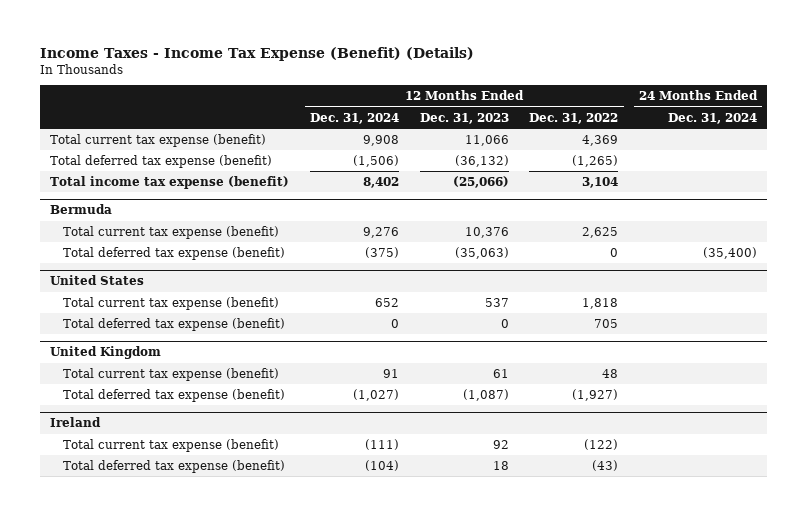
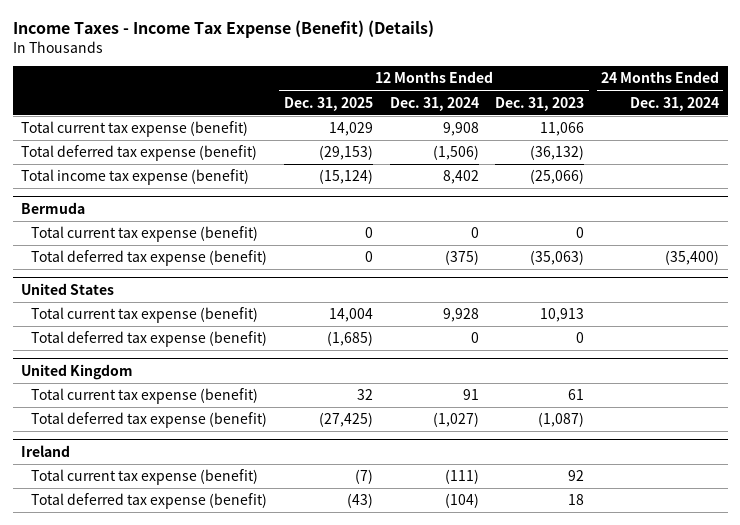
[529,112,619,124] Dec. 31, 2022 -> none
none -> [283,96,373,111] Dec. 31, 2025
[363,226,400,238] 9,276 -> [470,227,479,239] 0
[464,226,509,238] 10,376 -> [576,227,585,239] 0
[375,297,400,307] 652 -> [442,308,479,323] 9,928
[484,297,509,307] 537 -> [540,308,585,323] 10,913

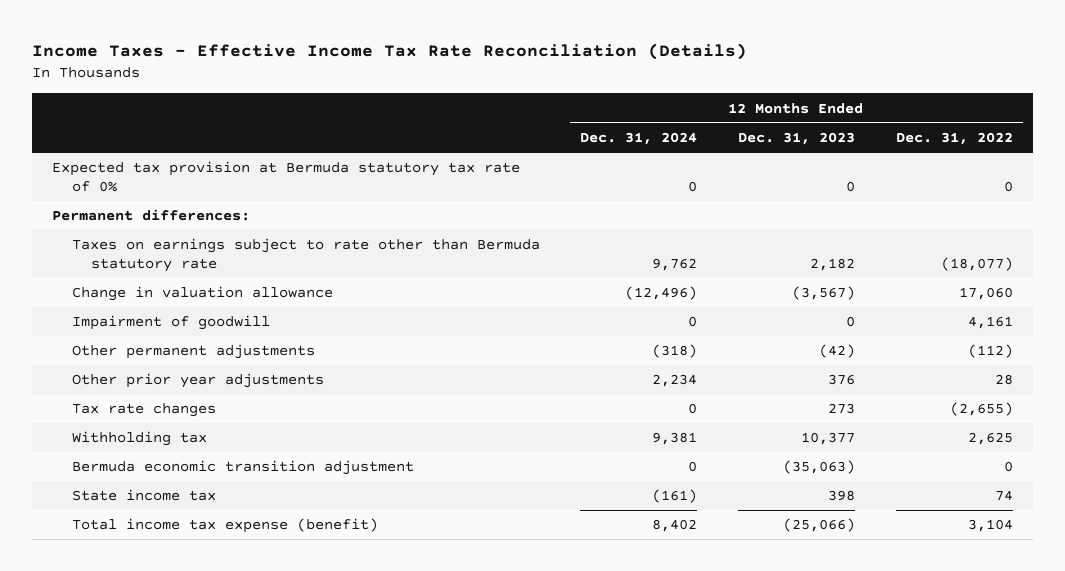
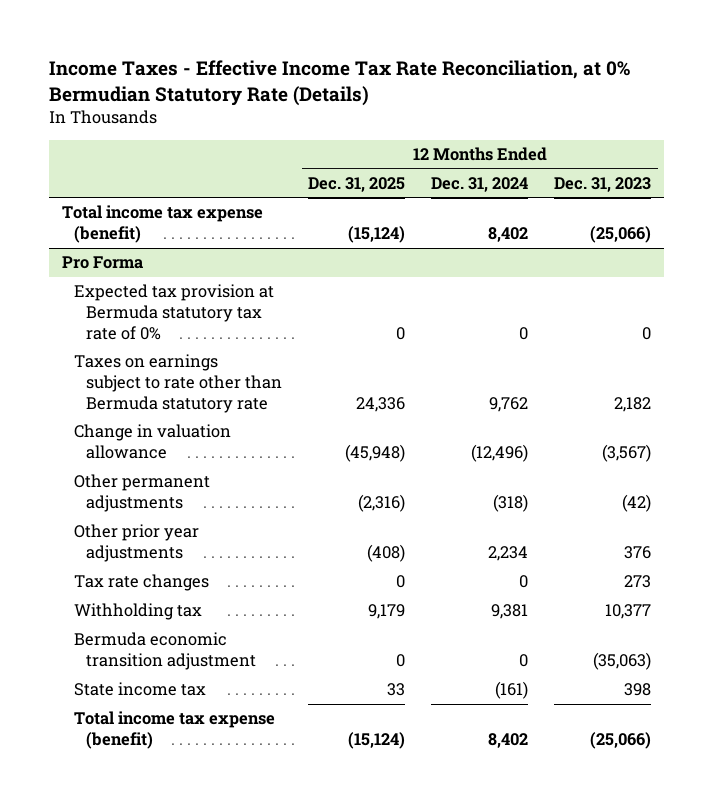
[31,43,747,61] Income Taxes - Effective Income Tax Rate Reconciliation (Details) -> [49,60,631,106] Income Taxes - Effective Income Tax Rate Reconciliation, at 0% Bermudian Statutory Rate (Details)
[895,132,1013,146] Dec. 31, 2022 -> none
none -> [308,176,406,192] Dec. 31, 2025
none -> [62,205,264,244] Total income tax expense (benefit)
none -> [62,256,144,270] Pro Forma
[52,209,251,222] Permanent differences: -> none
[71,315,270,331] Impairment of goodwill -> none

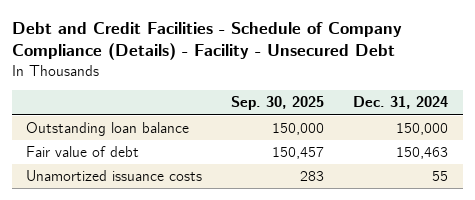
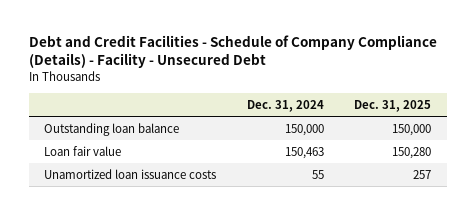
[231,96,325,111] Sep. 30, 2025 -> none
none -> [354,100,432,113] Dec. 31, 2025
[26,146,140,158] Fair value of debt -> [44,145,122,156] Loan fair value
[26,170,203,182] Unamortized issuance costs -> [44,168,217,179] Unamortized loan issuance costs

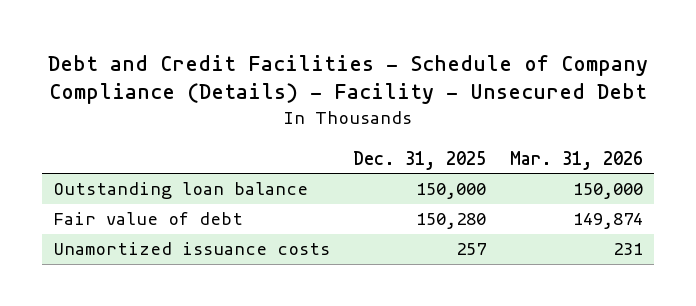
[246,100,324,113] Dec. 31, 2024 -> none
none -> [509,150,643,170] Mar. 31, 2026
[44,145,122,156] Loan fair value -> [53,212,244,226] Fair value of debt
[44,168,217,179] Unamortized loan issuance costs -> [53,242,331,256] Unamortized issuance costs

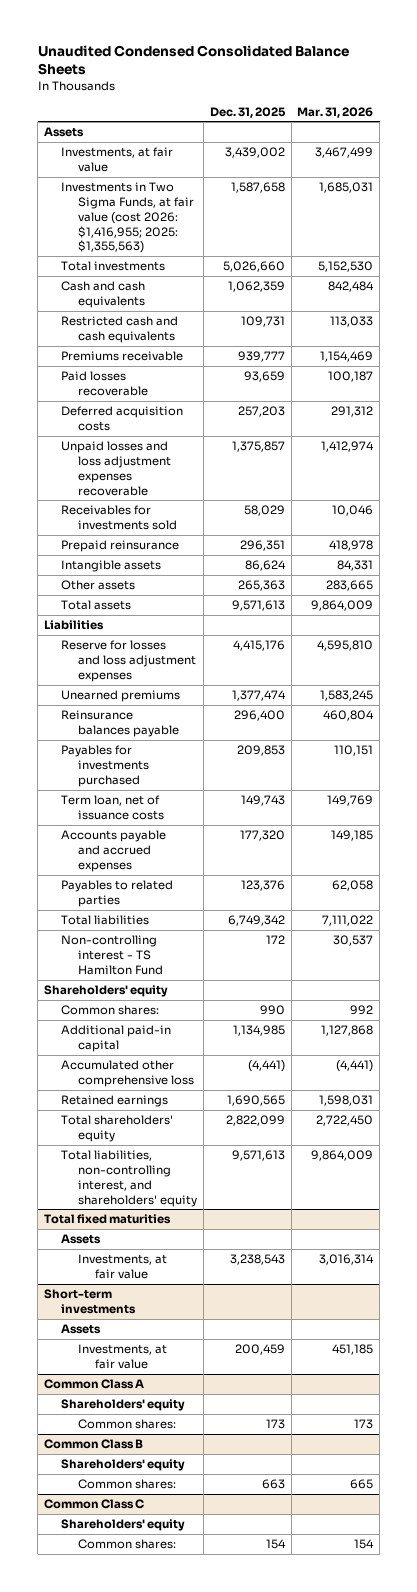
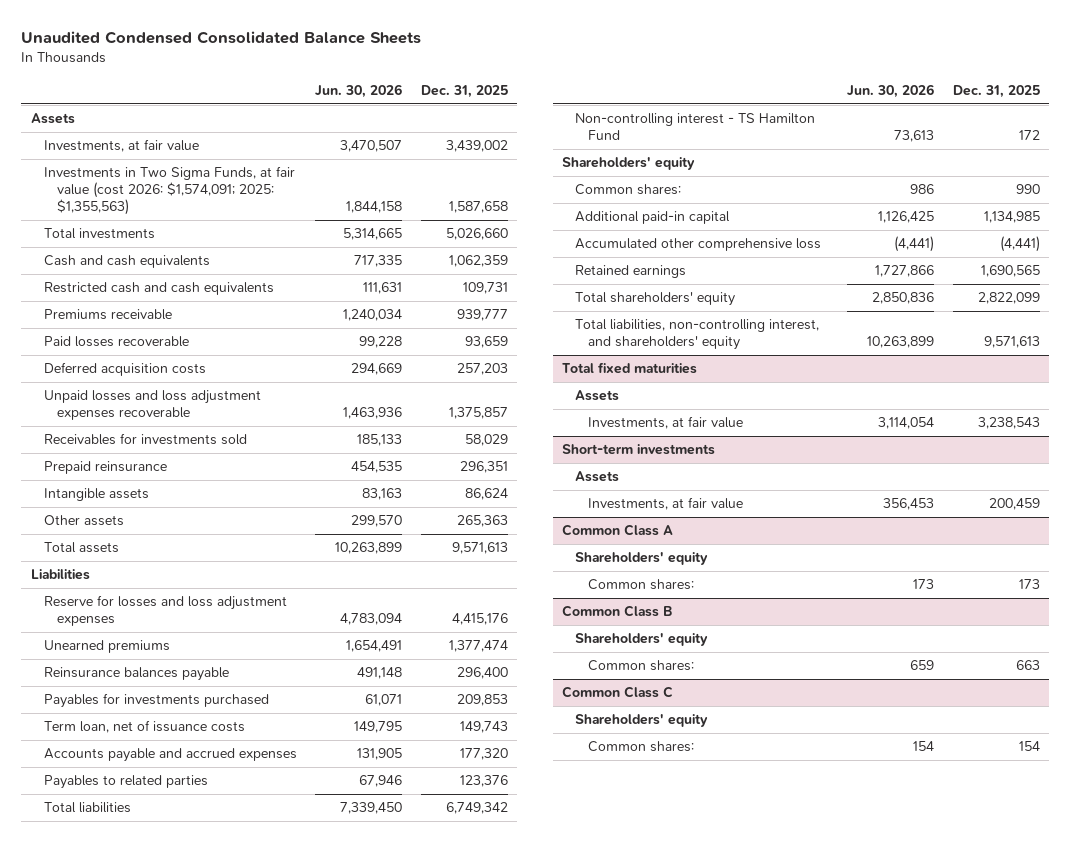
[297,106,374,118] Mar. 31, 2026 -> none
none -> [315,83,403,98] Jun. 30, 2026
[61,182,195,254] Investments in Two Sigma Funds, at fair value (cost 2026: $1,416,955; 2025: $1,355,563) -> [43,166,295,216] Investments in Two Sigma Funds, at fair value (cost 2026: $1,574,091; 2025: $1,355,563)

